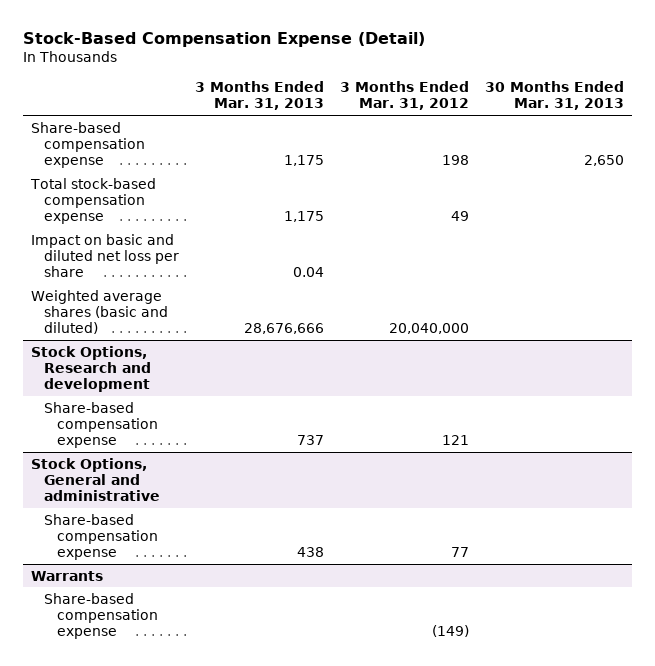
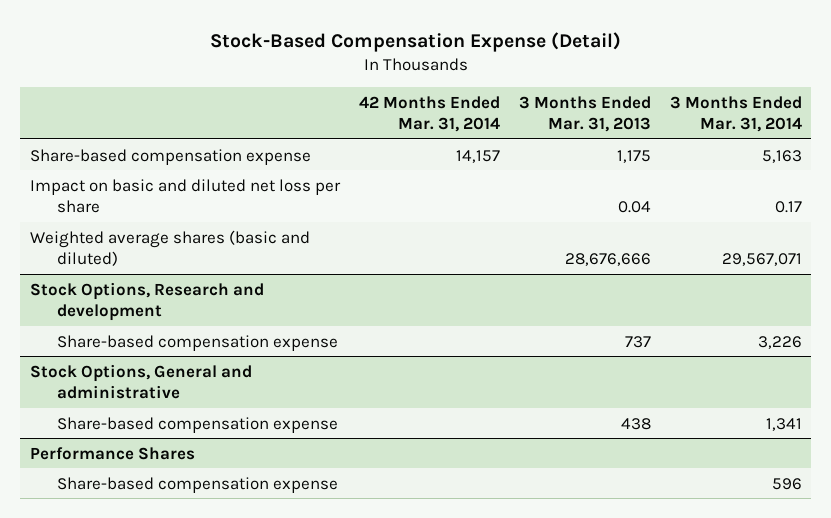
[340,81,470,111] 3 Months Ended Mar. 31, 2012 -> none
[484,81,624,111] 30 Months Ended Mar. 31, 2013 -> none
none -> [358,95,500,133] 42 Months Ended Mar. 31, 2014
none -> [669,95,802,133] 3 Months Ended Mar. 31, 2014
[30,177,157,225] Total stock-based compensation expense -> none
[31,570,104,581] Warrants -> none
none -> [29,446,195,460] Performance Shares

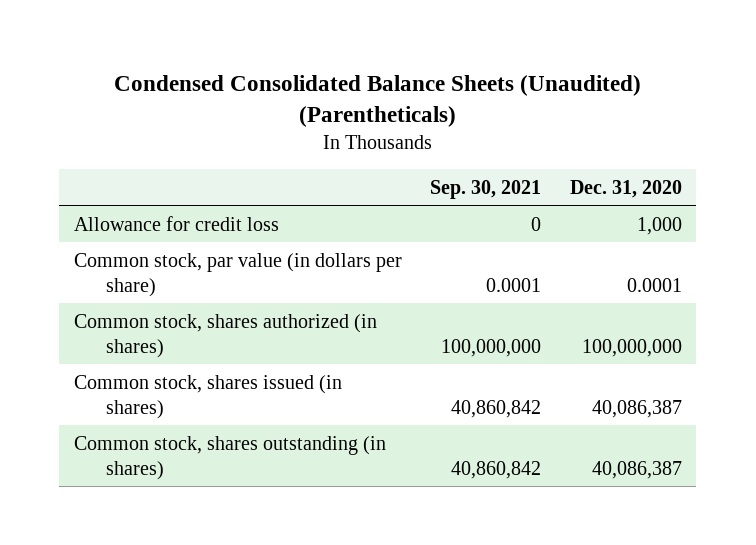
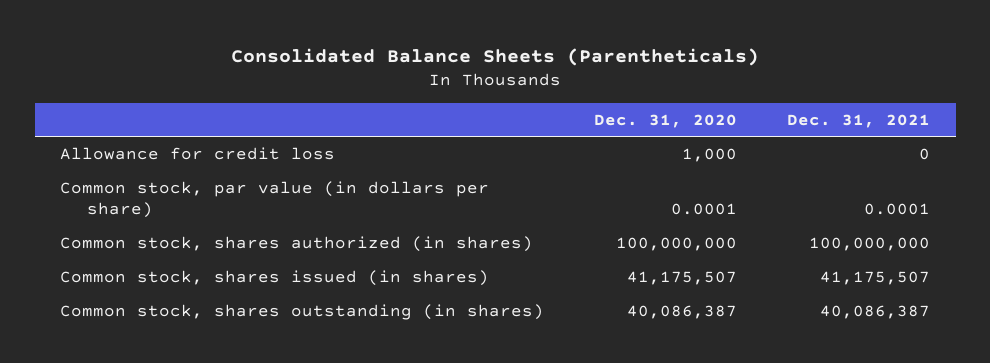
[113,74,641,127] Condensed Consolidated Balance Sheets (Unaudited) (Parentheticals) -> [231,47,760,66] Consolidated Balance Sheets (Parentheticals)
[430,179,542,199] Sep. 30, 2021 -> none
none -> [787,113,931,128] Dec. 31, 2021
[592,400,683,419] 40,086,387 -> [627,271,738,286] 41,175,507

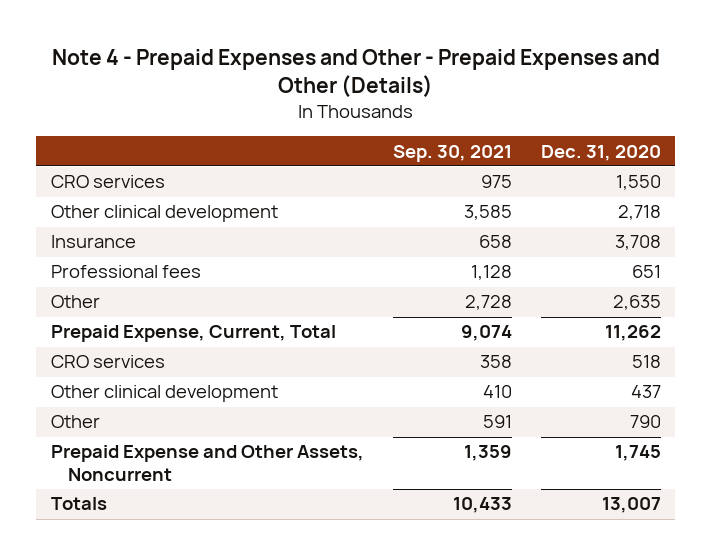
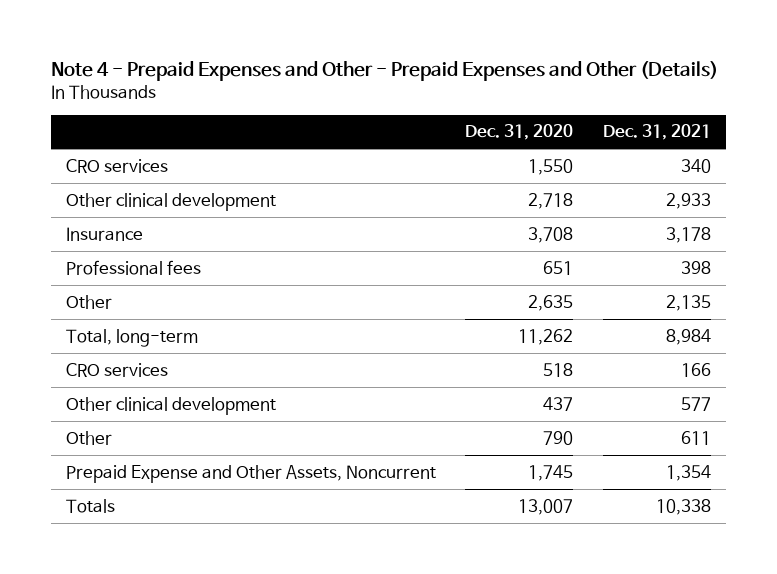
[392,144,512,162] Sep. 30, 2021 -> none
none -> [603,124,712,141] Dec. 31, 2021
[50,325,336,343] Prepaid Expense, Current, Total -> [65,328,198,347] Total, long-term

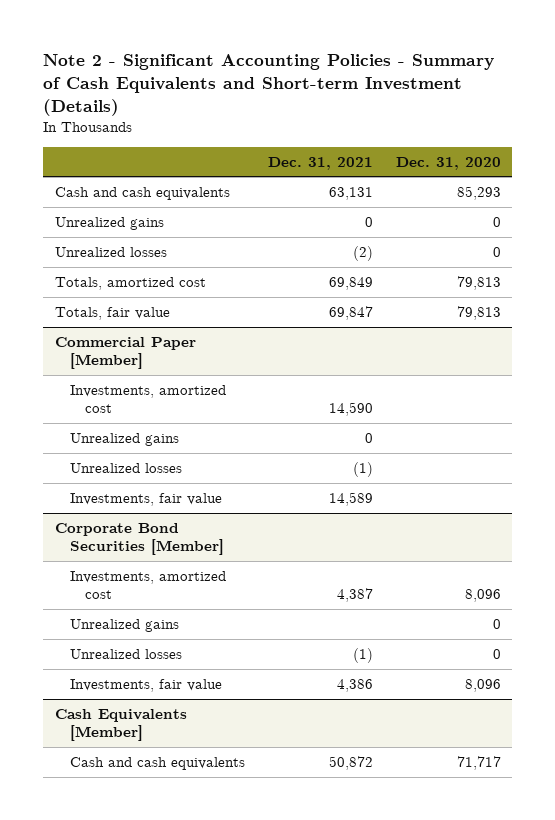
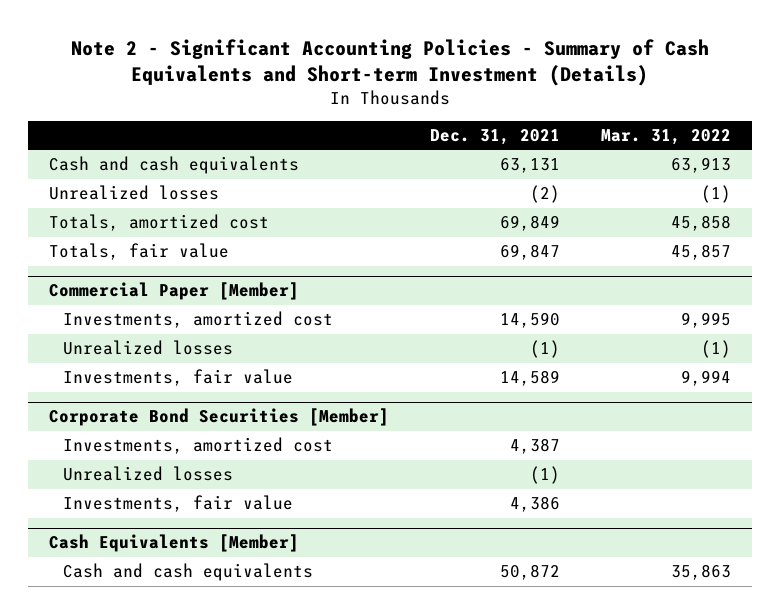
[395,156,501,170] Dec. 31, 2020 -> none
none -> [601,129,732,146] Mar. 31, 2022
[54,216,164,230] Unrealized gains -> none
[70,432,180,446] Unrealized gains -> none
[70,618,180,632] Unrealized gains -> none

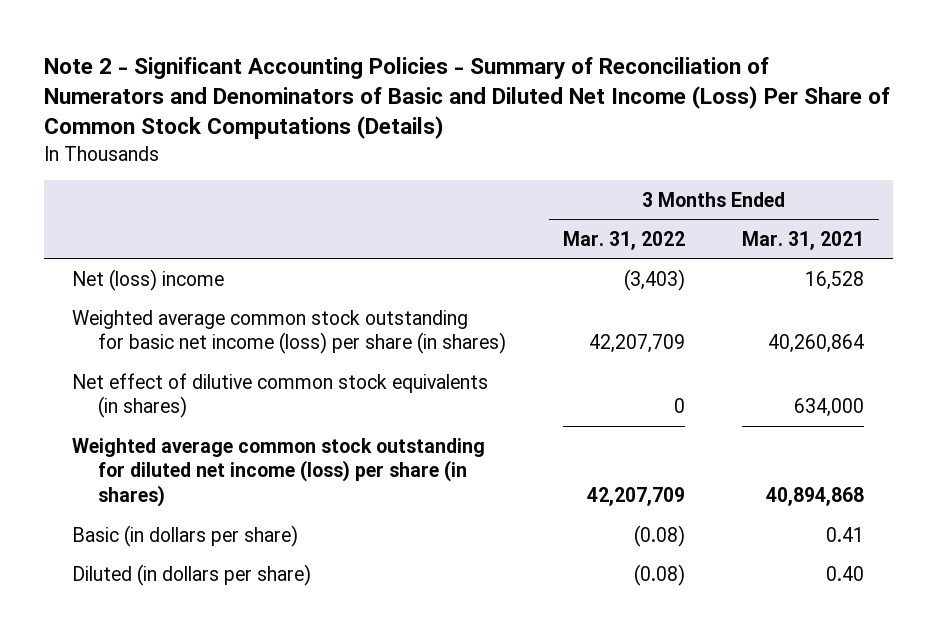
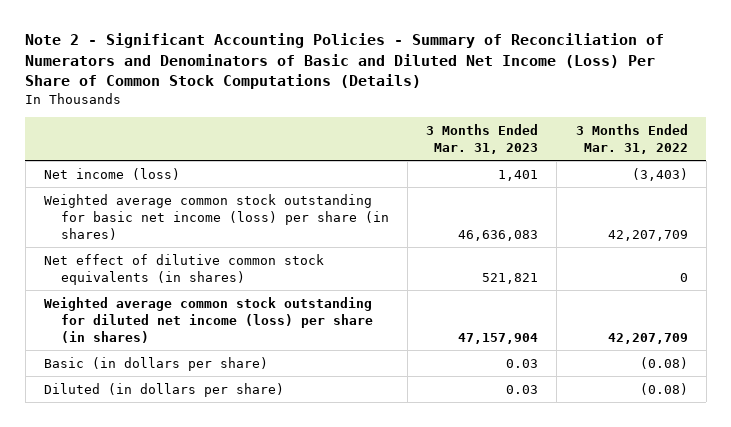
[742,230,865,250] Mar. 31, 2021 -> none
none -> [426,124,539,155] 3 Months Ended Mar. 31, 2023
[72,268,225,291] Net (loss) income -> [43,167,180,180] Net income (loss)

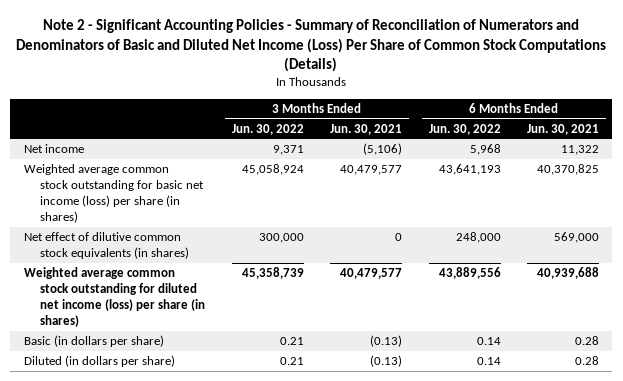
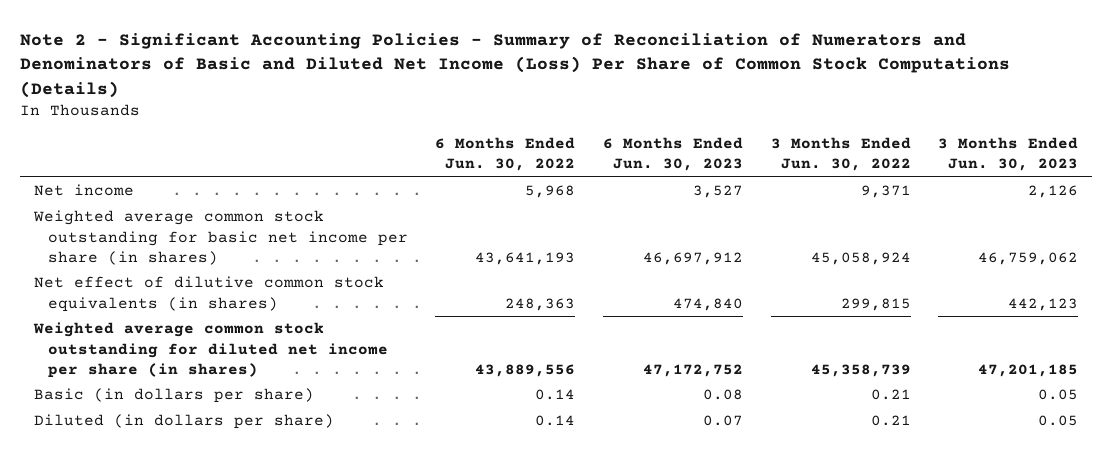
[330,123,403,135] Jun. 30, 2021 -> none
[527,123,600,135] Jun. 30, 2021 -> none
none -> [603,137,744,172] 6 Months Ended Jun. 30, 2023
none -> [938,137,1079,172] 3 Months Ended Jun. 30, 2023
[23,164,205,223] Weighted average common stock outstanding for basic net income (loss) per share (in shares) -> [32,210,408,265] Weighted average common stock outstanding for basic net income per share (in shares)
[258,233,304,244] 300,000 -> [840,297,911,311] 299,815
[455,232,501,244] 248,000 -> [505,297,576,311] 248,363
[23,267,206,327] Weighted average common stock outstanding for diluted net income (loss) per share (in shares) -> [32,322,388,378] Weighted average common stock outstanding for diluted net income per share (in shares)

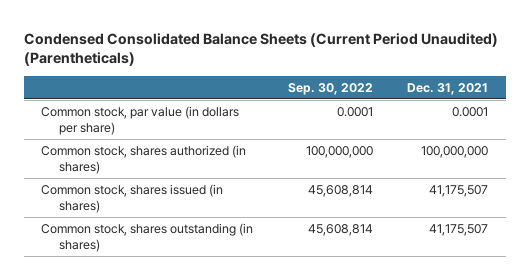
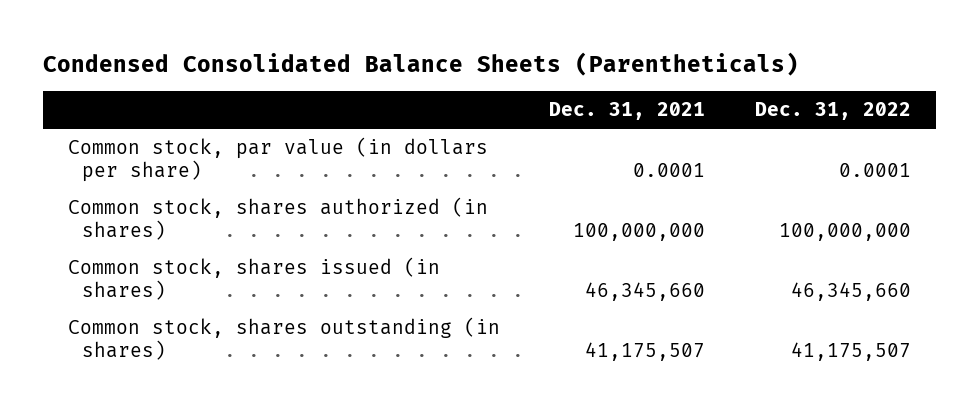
[24,32,499,67] Condensed Consolidated Balance Sheets (Current Period Unaudited) (Parentheticals) -> [42,52,799,77] Condensed Consolidated Balance Sheets (Parentheticals)
[287,82,373,95] Sep. 30, 2022 -> none
none -> [754,102,911,121] Dec. 31, 2022
[429,184,489,197] 41,175,507 -> [585,282,706,302] 46,345,660

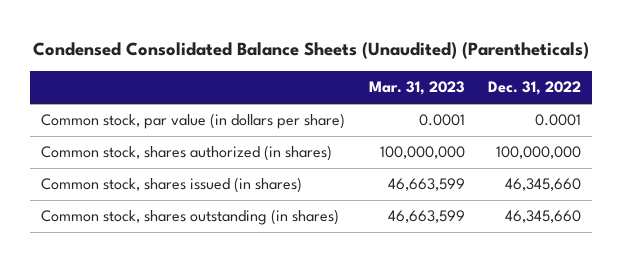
[42,52,799,77] Condensed Consolidated Balance Sheets (Parentheticals) -> [33,41,590,59] Condensed Consolidated Balance Sheets (Unaudited) (Parentheticals)
[549,102,706,121] Dec. 31, 2021 -> none
none -> [368,81,465,96] Mar. 31, 2023
[790,342,911,362] 41,175,507 -> [504,210,581,224] 46,345,660

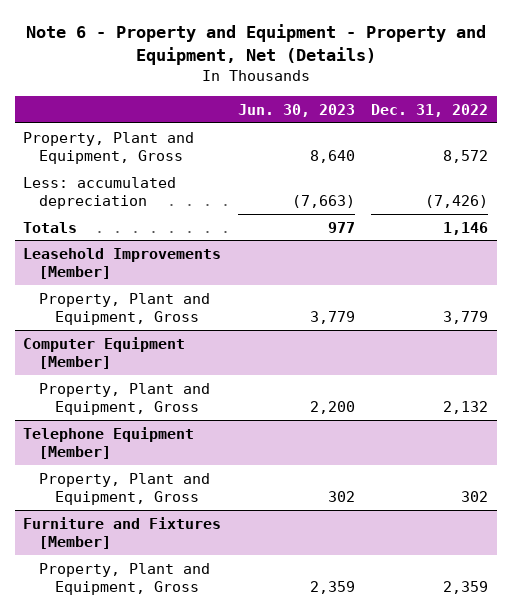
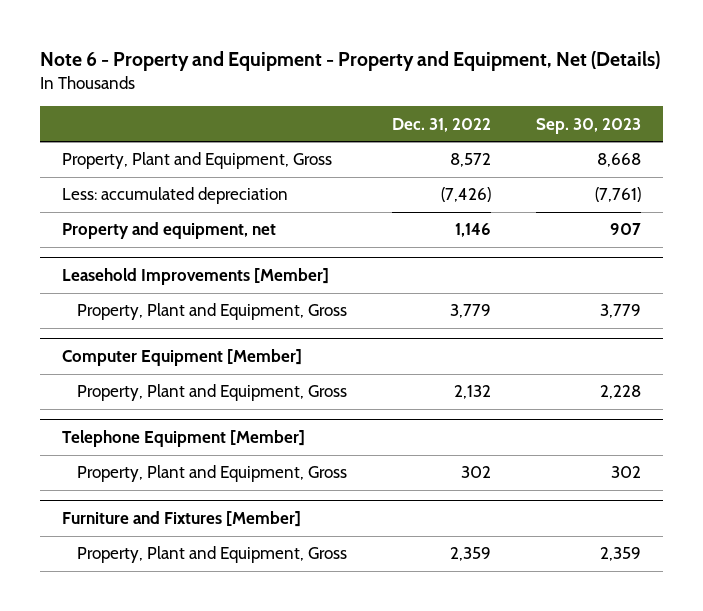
[237,103,355,117] Jun. 30, 2023 -> none
none -> [535,117,641,134] Sep. 30, 2023
[23,221,78,233] Totals -> [62,222,277,240] Property and equipment, net

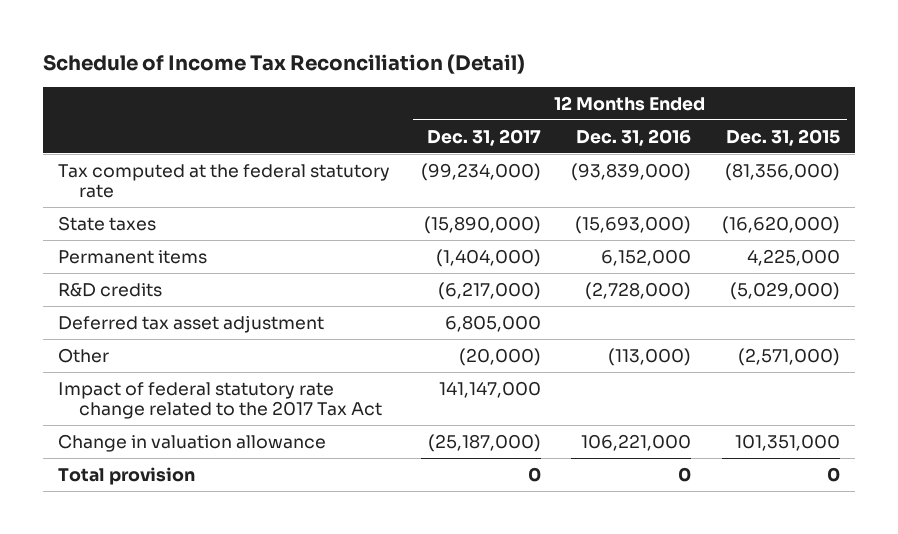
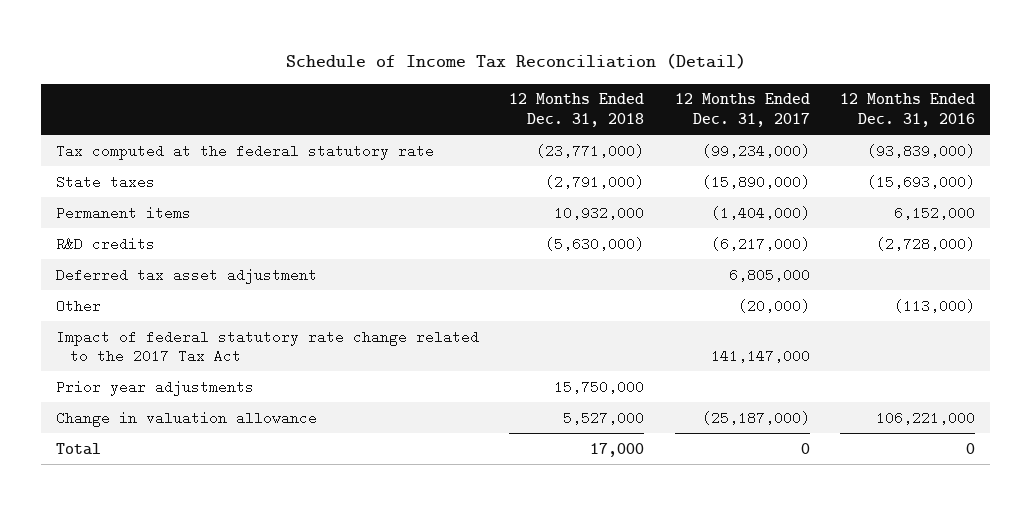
[725,128,840,146] Dec. 31, 2015 -> none
none -> [509,93,645,127] 12 Months Ended Dec. 31, 2018
none -> [56,379,255,396] Prior year adjustments
[58,466,196,485] Total provision -> [56,442,102,455] Total

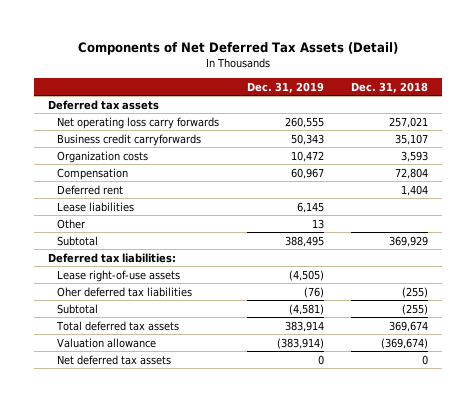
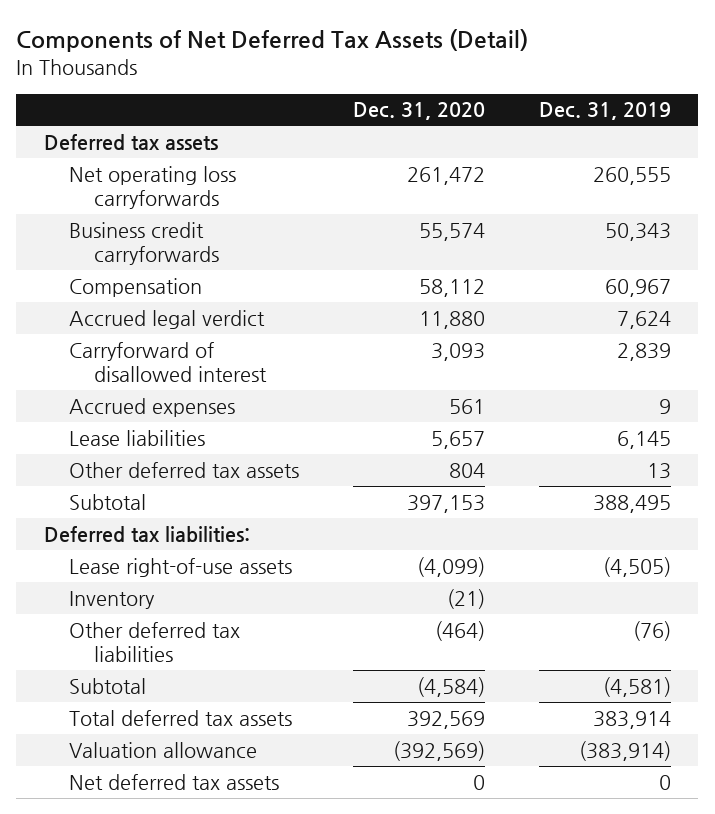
[351,81,429,93] Dec. 31, 2018 -> none
none -> [353,102,486,121] Dec. 31, 2020
[56,116,219,129] Net operating loss carry forwards -> [68,165,236,210] Net operating loss carryforwards
[56,150,148,163] Organization costs -> none
[56,184,123,195] Deferred rent -> none
none -> [68,309,265,329] Accrued legal verdict
none -> [68,341,268,383] Carryforward of disallowed interest
none -> [68,397,235,417] Accrued expenses
[56,218,86,229] Other -> [68,461,299,478] Other deferred tax assets
none -> [68,590,155,609] Inventory
[56,286,192,297] Oher deferred tax liabilities -> [68,621,240,663] Other deferred tax liabilities

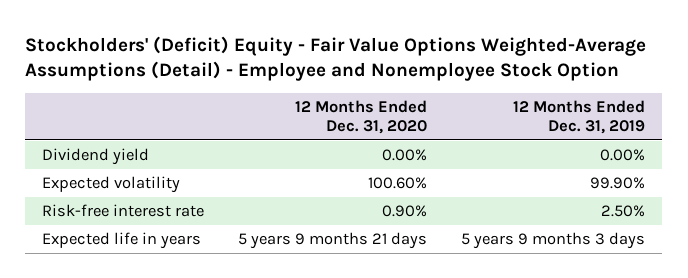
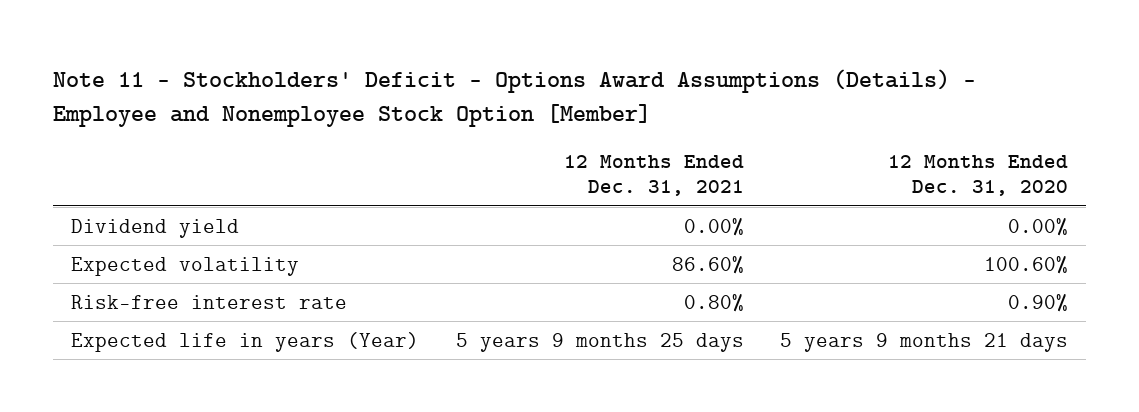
[25,35,647,82] Stockholders' (Deficit) Equity - Fair Value Options Weighted-Average Assumptions (Detail) - Employee and Nonemployee Stock Option -> [52,68,976,127] Note 11 - Stockholders' Deficit - Options Award Assumptions (Details) - Employee and Nonemployee Stock Option [Member]
[513,99,646,135] 12 Months Ended Dec. 31, 2019 -> none
none -> [563,155,744,197] 12 Months Ended Dec. 31, 2021
[42,232,202,250] Expected life in years -> [71,331,420,352] Expected life in years (Year)

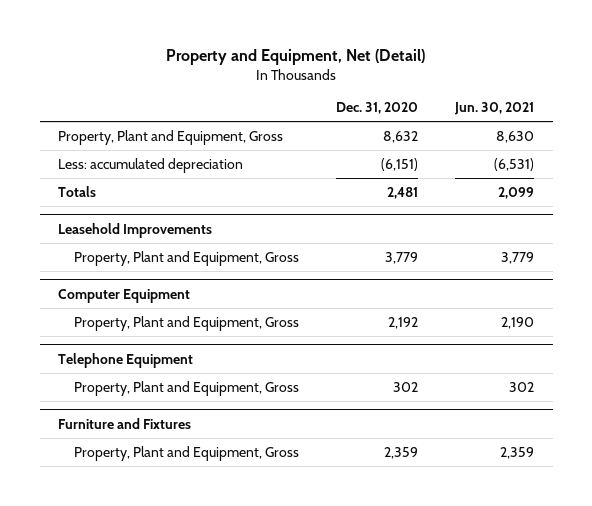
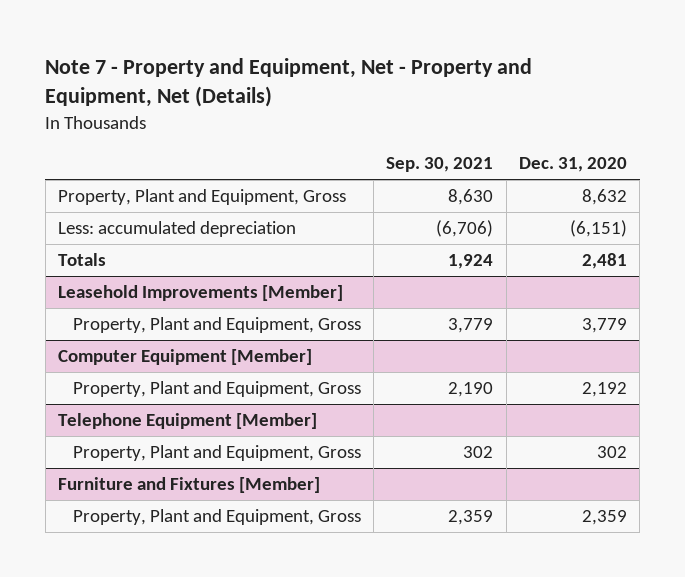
[166,49,426,66] Property and Equipment, Net (Detail) -> [45,58,533,108] Note 7 - Property and Equipment, Net - Property and Equipment, Net (Details)
[454,102,535,116] Jun. 30, 2021 -> none
none -> [386,157,494,173] Sep. 30, 2021
[57,222,212,238] Leasehold Improvements -> [58,285,344,302] Leasehold Improvements [Member]
[57,288,190,303] Computer Equipment -> [58,349,313,366] Computer Equipment [Member]
[57,352,193,368] Telephone Equipment -> [58,413,318,430] Telephone Equipment [Member]
[57,417,191,429] Furniture and Fixtures -> [58,477,321,494] Furniture and Fixtures [Member]

